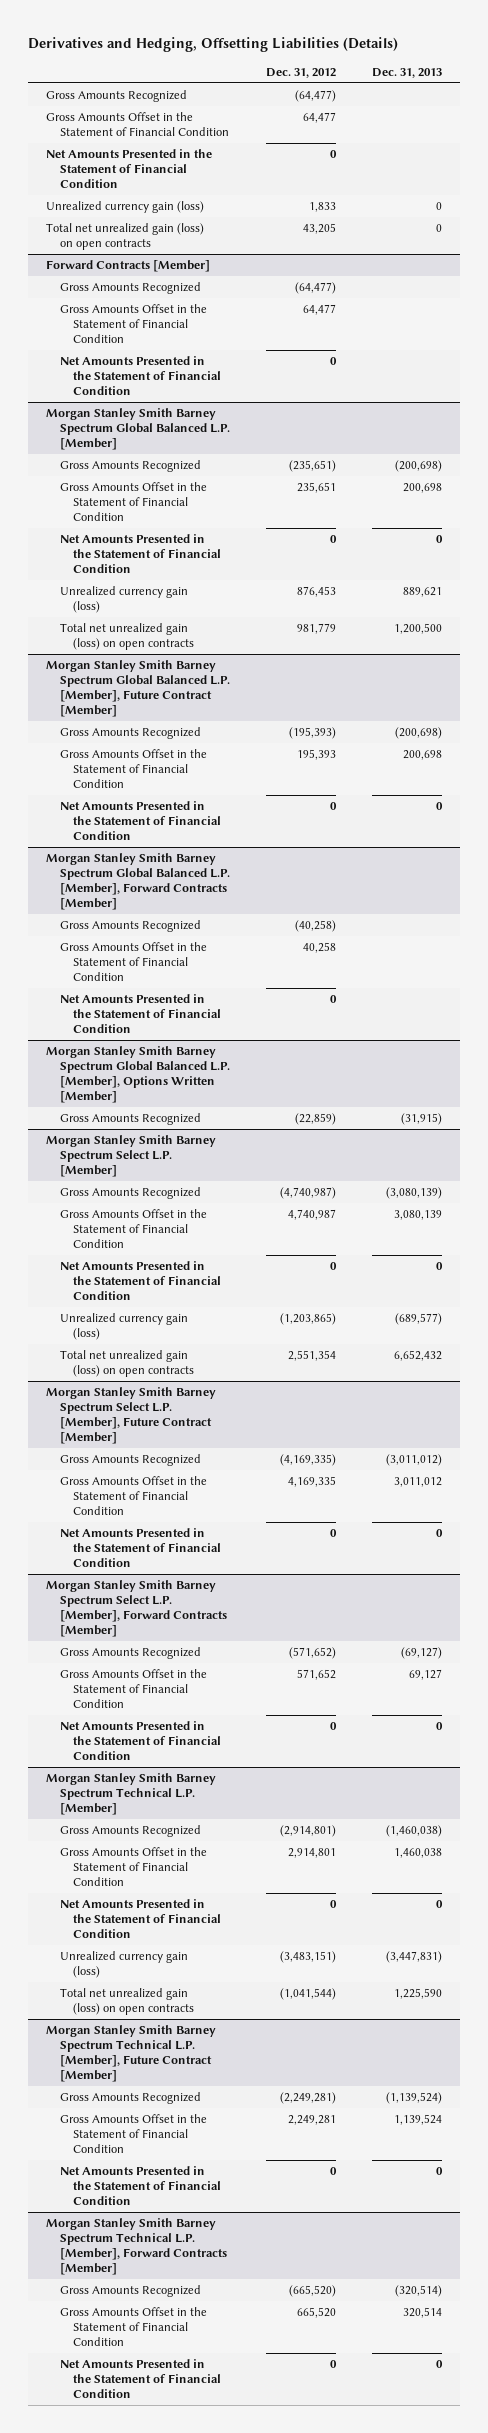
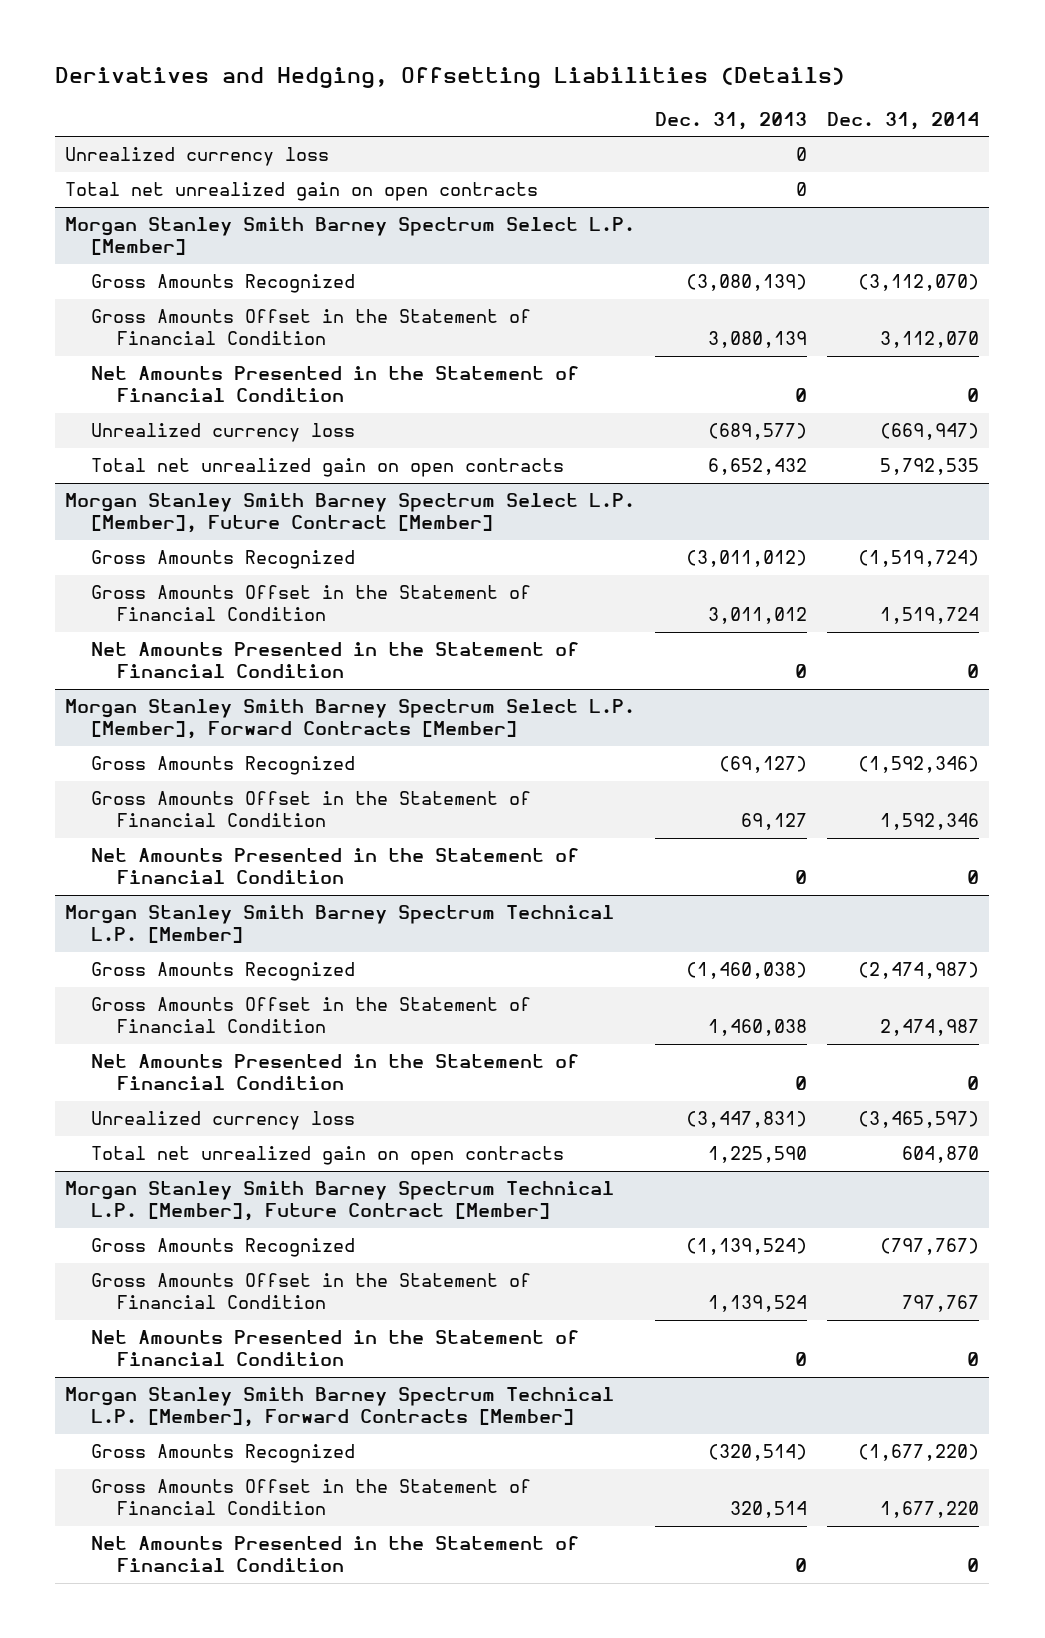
[265,67,336,78] Dec. 31, 2012 -> none
none -> [827,111,980,130] Dec. 31, 2014
[46,90,188,103] Gross Amounts Recognized -> none
[46,112,229,137] Gross Amounts Offset in the Statement of Financial Condition -> none
[46,149,213,189] Net Amounts Presented in the Statement of Financial Condition -> none
[46,260,211,273] Forward Contracts [Member] -> none
[59,282,201,295] Gross Amounts Recognized -> none
[59,304,207,344] Gross Amounts Offset in the Statement of Financial Condition -> none
[59,356,222,396] Net Amounts Presented in the Statement of Financial Condition -> none
[46,408,230,451] Morgan Stanley Smith Barney Spectrum Global Balanced L.P. [Member] -> none
[59,460,201,473] Gross Amounts Recognized -> none
[59,482,207,522] Gross Amounts Offset in the Statement of Financial Condition -> none
[59,534,222,574] Net Amounts Presented in the Statement of Financial Condition -> none
[59,586,188,614] Unrealized currency gain (loss) -> none
[59,623,195,651] Total net unrealized gain (loss) on open contracts -> none
[46,660,230,718] Morgan Stanley Smith Barney Spectrum Global Balanced L.P. [Member], Future Contract [Member] -> none
[59,727,201,740] Gross Amounts Recognized -> none
[59,749,207,789] Gross Amounts Offset in the Statement of Financial Condition -> none
[59,801,222,841] Net Amounts Presented in the Statement of Financial Condition -> none
[46,853,230,911] Morgan Stanley Smith Barney Spectrum Global Balanced L.P. [Member], Forward Contracts [Member] -> none
[59,920,201,933] Gross Amounts Recognized -> none
[59,942,207,982] Gross Amounts Offset in the Statement of Financial Condition -> none
[59,994,222,1034] Net Amounts Presented in the Statement of Financial Condition -> none
[46,1046,230,1104] Morgan Stanley Smith Barney Spectrum Global Balanced L.P. [Member], Options Written [Member] -> none
[59,1113,201,1126] Gross Amounts Recognized -> none
[46,201,205,214] Unrealized currency gain (loss) -> [65,147,330,167] Unrealized currency loss
[46,223,205,251] Total net unrealized gain (loss) on open contracts -> [65,182,539,202] Total net unrealized gain on open contracts
[59,1313,188,1341] Unrealized currency gain (loss) -> [91,423,356,443] Unrealized currency loss
[59,1350,195,1378] Total net unrealized gain (loss) on open contracts -> [91,458,565,478] Total net unrealized gain on open contracts
[59,1951,188,1979] Unrealized currency gain (loss) -> [91,1111,356,1131] Unrealized currency loss
[59,1988,195,2016] Total net unrealized gain (loss) on open contracts -> [91,1146,565,1166] Total net unrealized gain on open contracts

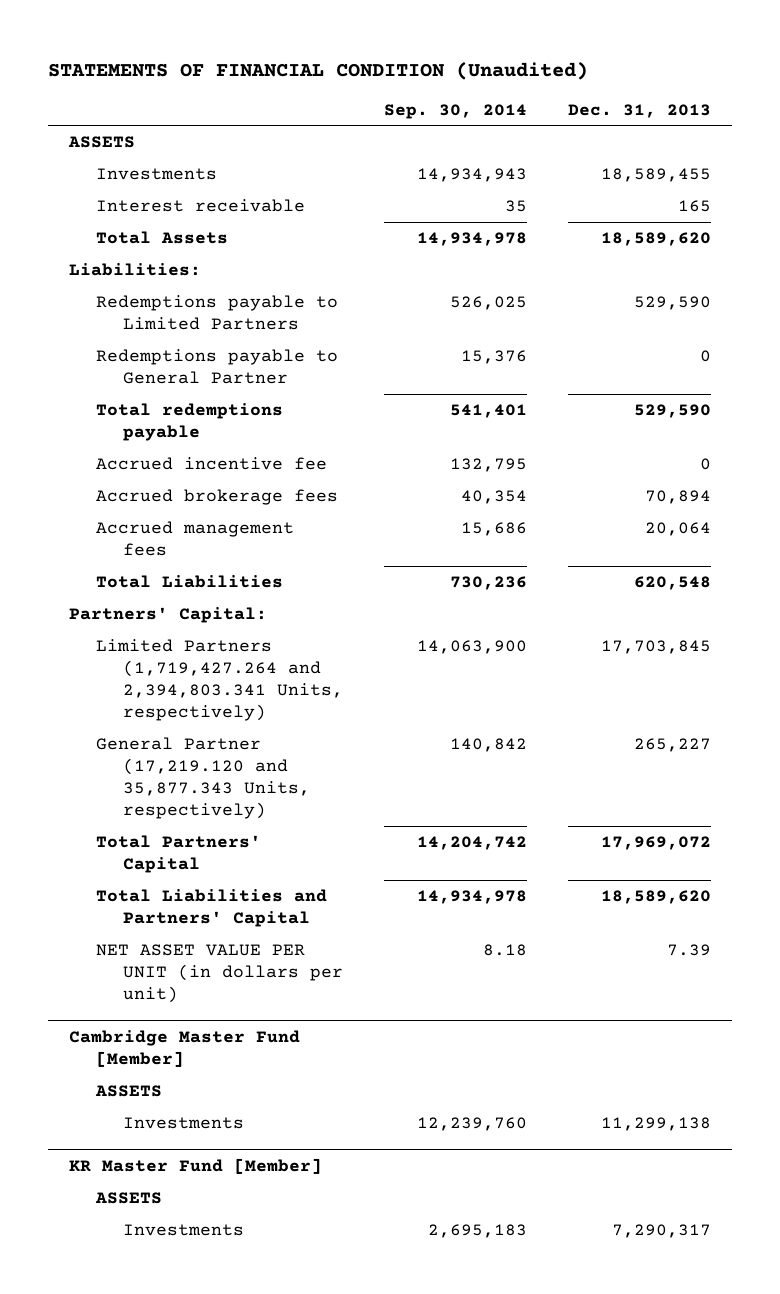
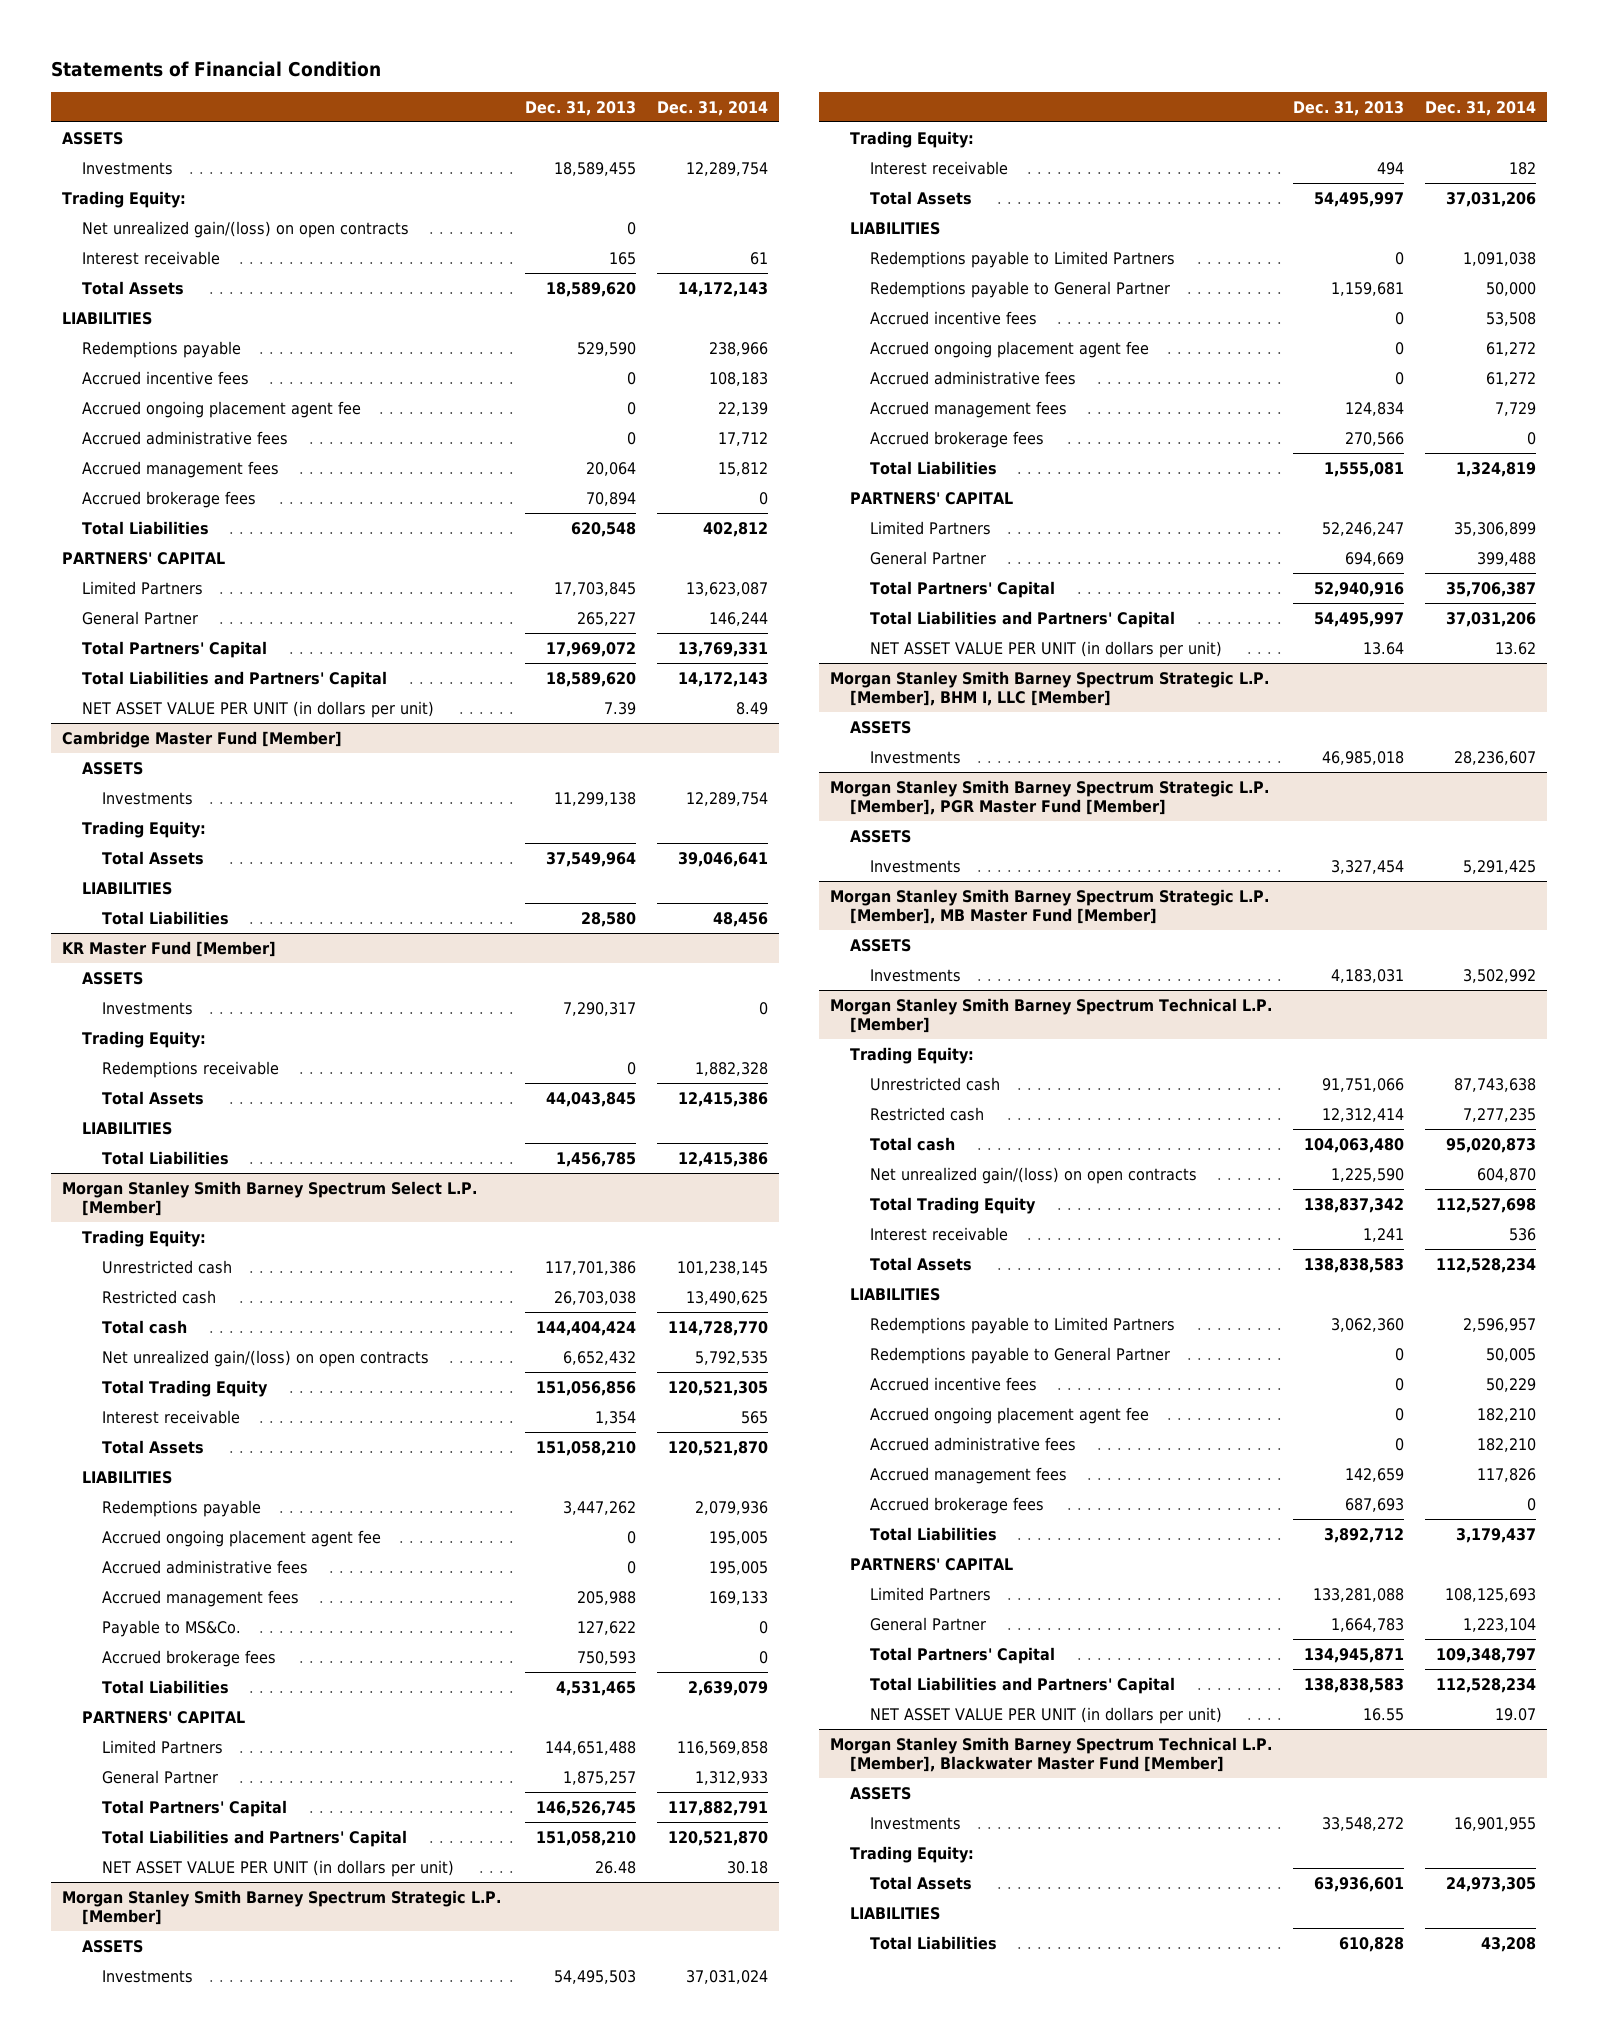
[48,61,589,80] STATEMENTS OF FINANCIAL CONDITION (Unaudited) -> [51,61,382,78] Statements of Financial Condition
[383,103,527,119] Sep. 30, 2014 -> none
none -> [657,100,769,116] Dec. 31, 2014
none -> [61,190,186,208] Trading Equity:
none -> [81,220,409,238] Net unrealized gain/(loss) on open contracts
[95,295,338,331] Redemptions payable to Limited Partners -> none
[95,349,338,385] Redemptions payable to General Partner -> none
[68,263,201,277] Liabilities: -> [61,311,152,325] LIABILITIES
[95,403,283,442] Total redemptions payable -> [81,340,241,358] Redemptions payable
[95,457,327,471] Accrued incentive fee -> [81,370,249,385] Accrued incentive fees
none -> [81,400,361,418] Accrued ongoing placement agent fee
none -> [81,430,288,445] Accrued administrative fees
[95,489,338,506] Accrued brokerage fees -> [81,490,256,508] Accrued brokerage fees
[68,607,267,624] Partners' Capital: -> [61,551,225,565] PARTNERS' CAPITAL
[95,639,343,722] Limited Partners (1,719,427.264 and 2,394,803.341 Units, respectively) -> [81,580,203,595] Limited Partners
[95,737,310,820] General Partner (17,219.120 and 35,877.343 Units, respectively) -> [81,610,198,625] General Partner
none -> [81,820,206,838] Trading Equity:
none -> [101,850,204,865] Total Assets
none -> [81,881,172,895] LIABILITIES
none -> [101,910,229,925] Total Liabilities
none -> [81,1030,206,1048] Trading Equity:
none -> [101,1060,279,1078] Redemptions receivable
none -> [101,1090,204,1105] Total Assets
none -> [81,1121,172,1135] LIABILITIES
none -> [101,1150,229,1165] Total Liabilities
none -> [61,1180,477,1217] Morgan Stanley Smith Barney Spectrum Select L.P. [Member]
none -> [81,1229,206,1247] Trading Equity:
none -> [101,1259,232,1274] Unrestricted cash
none -> [101,1289,216,1304] Restricted cash
none -> [101,1319,187,1334] Total cash
none -> [101,1349,429,1367] Net unrealized gain/(loss) on open contracts
none -> [101,1379,268,1397] Total Trading Equity
none -> [101,1409,240,1424] Interest receivable
none -> [101,1439,204,1454] Total Assets
none -> [81,1470,172,1484] LIABILITIES
none -> [101,1499,261,1517] Redemptions payable
none -> [101,1529,381,1547] Accrued ongoing placement agent fee
none -> [101,1559,308,1574] Accrued administrative fees
none -> [101,1589,299,1607] Accrued management fees
none -> [101,1619,241,1637] Payable to MS&Co.
none -> [101,1649,276,1667] Accrued brokerage fees
none -> [101,1679,229,1694] Total Liabilities
none -> [81,1710,245,1724] PARTNERS' CAPITAL
none -> [101,1739,223,1754] Limited Partners
none -> [101,1769,218,1784] General Partner
none -> [101,1799,287,1817] Total Partners' Capital
none -> [101,1829,407,1847] Total Liabilities and Partners' Capital
none -> [101,1859,454,1877] NET ASSET VALUE PER UNIT (in dollars per unit)
none -> [61,1889,501,1926] Morgan Stanley Smith Barney Spectrum Strategic L.P. [Member]
none -> [81,1939,143,1953] ASSETS
none -> [101,1969,193,1983] Investments
none -> [849,130,974,148] Trading Equity:
none -> [869,160,1008,175] Interest receivable
none -> [869,190,972,205] Total Assets
none -> [849,221,940,235] LIABILITIES
none -> [869,250,1175,268] Redemptions payable to Limited Partners
none -> [869,280,1170,298] Redemptions payable to General Partner
none -> [869,310,1037,325] Accrued incentive fees
none -> [869,340,1149,358] Accrued ongoing placement agent fee
none -> [869,370,1076,385] Accrued administrative fees
none -> [869,400,1067,418] Accrued management fees
none -> [869,430,1044,448] Accrued brokerage fees
none -> [869,460,997,475] Total Liabilities
none -> [849,491,1013,505] PARTNERS' CAPITAL
none -> [869,520,991,535] Limited Partners
none -> [869,550,986,565] General Partner
none -> [869,580,1055,598] Total Partners' Capital
none -> [869,610,1175,628] Total Liabilities and Partners' Capital
none -> [869,640,1222,658] NET ASSET VALUE PER UNIT (in dollars per unit)
none -> [829,670,1269,707] Morgan Stanley Smith Barney Spectrum Strategic L.P. [Member], BHM I, LLC [Member]
none -> [849,720,911,734] ASSETS
none -> [869,750,961,764] Investments
none -> [829,779,1269,816] Morgan Stanley Smith Barney Spectrum Strategic L.P. [Member], PGR Master Fund [Member]
none -> [849,829,911,843] ASSETS
none -> [869,859,961,873] Investments
none -> [829,888,1269,925] Morgan Stanley Smith Barney Spectrum Strategic L.P. [Member], MB Master Fund [Member]
none -> [849,938,911,952] ASSETS
none -> [869,968,961,982] Investments
none -> [829,997,1272,1034] Morgan Stanley Smith Barney Spectrum Technical L.P. [Member]
none -> [849,1046,974,1064] Trading Equity:
none -> [869,1076,1000,1091] Unrestricted cash
none -> [869,1106,984,1121] Restricted cash
none -> [869,1136,955,1151] Total cash
none -> [869,1166,1197,1184] Net unrealized gain/(loss) on open contracts
none -> [869,1196,1036,1214] Total Trading Equity
none -> [869,1226,1008,1241] Interest receivable
none -> [869,1256,972,1271] Total Assets
none -> [849,1287,940,1301] LIABILITIES
none -> [869,1316,1175,1334] Redemptions payable to Limited Partners
none -> [869,1346,1170,1364] Redemptions payable to General Partner
none -> [869,1376,1037,1391] Accrued incentive fees
none -> [869,1406,1149,1424] Accrued ongoing placement agent fee
none -> [869,1436,1076,1451] Accrued administrative fees
none -> [869,1466,1067,1484] Accrued management fees
none -> [869,1496,1044,1514] Accrued brokerage fees
none -> [869,1526,997,1541] Total Liabilities
none -> [849,1557,1013,1571] PARTNERS' CAPITAL
none -> [869,1586,991,1601] Limited Partners
none -> [869,1616,986,1631] General Partner
none -> [869,1646,1055,1664] Total Partners' Capital
none -> [869,1676,1175,1694] Total Liabilities and Partners' Capital
none -> [869,1706,1222,1724] NET ASSET VALUE PER UNIT (in dollars per unit)
none -> [829,1736,1272,1773] Morgan Stanley Smith Barney Spectrum Technical L.P. [Member], Blackwater Master Fund [Member]
none -> [849,1786,911,1800] ASSETS
none -> [869,1816,961,1830] Investments
none -> [849,1845,974,1863] Trading Equity:
none -> [869,1875,972,1890] Total Assets
none -> [849,1906,940,1920] LIABILITIES
none -> [869,1935,997,1950] Total Liabilities

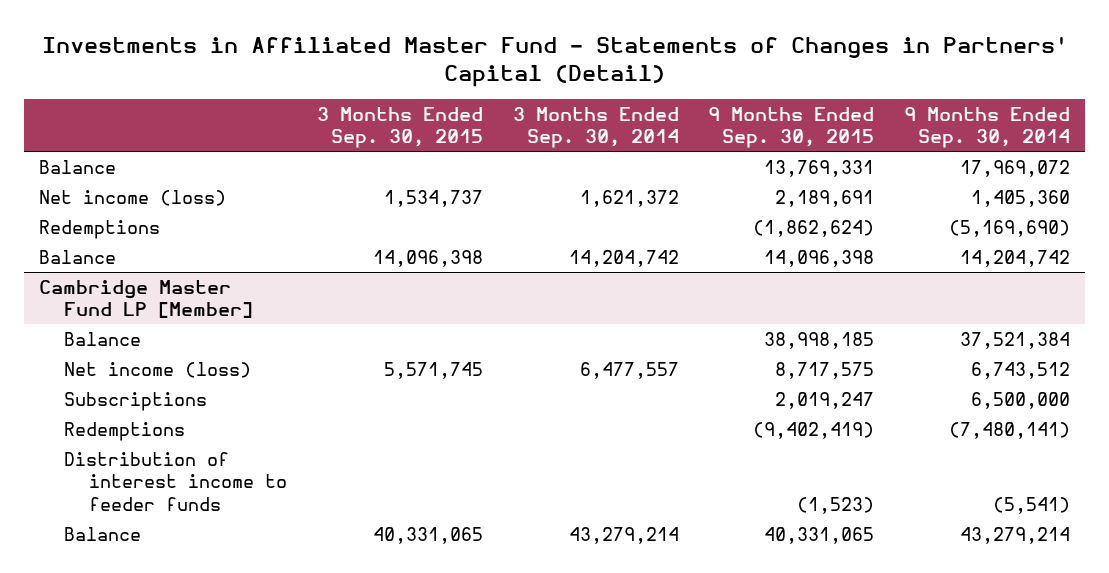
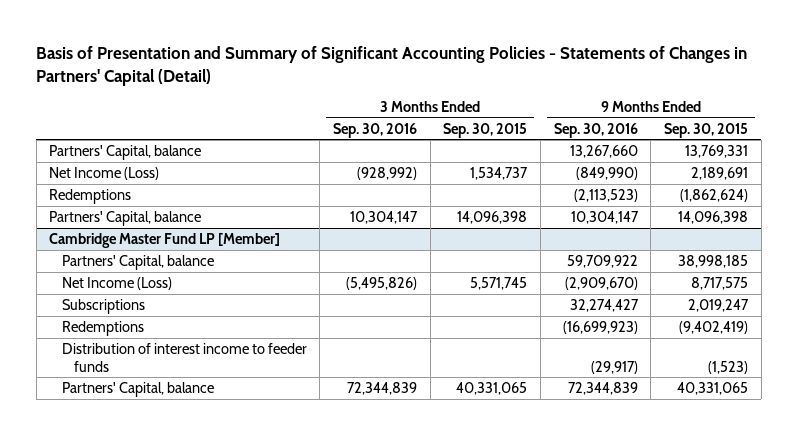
[41,35,1068,87] Investments in Affiliated Master Fund - Statements of Changes in Partners' Capital (Detail) -> [36,45,748,86] Basis of Presentation and Summary of Significant Accounting Policies - Statements of Changes in Partners' Capital (Detail)
[512,106,679,149] 3 Months Ended Sep. 30, 2014 -> none
[904,106,1071,149] 9 Months Ended Sep. 30, 2014 -> none
none -> [332,122,417,138] Sep. 30, 2016
none -> [553,122,638,138] Sep. 30, 2016
[39,159,117,174] Balance -> [49,144,202,160] Partners' Capital, balance
[39,189,227,206] Net income (loss) -> [49,166,160,180] Net Income (Loss)
[39,249,117,264] Balance -> [49,210,202,226] Partners' Capital, balance
[64,331,142,346] Balance -> [61,254,214,270] Partners' Capital, balance
[64,361,252,378] Net income (loss) -> [61,276,172,290] Net Income (Loss)
[64,526,142,541] Balance -> [61,381,214,397] Partners' Capital, balance

